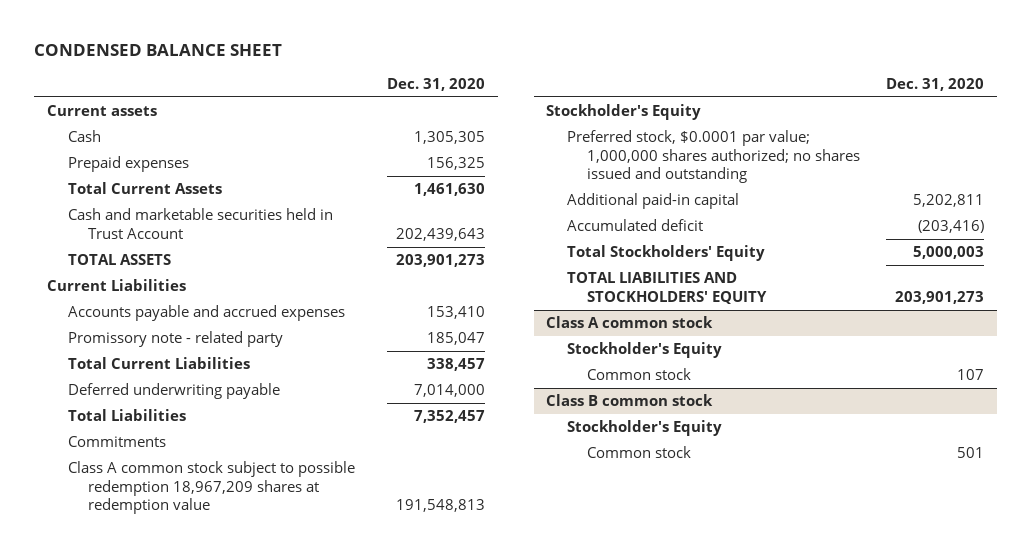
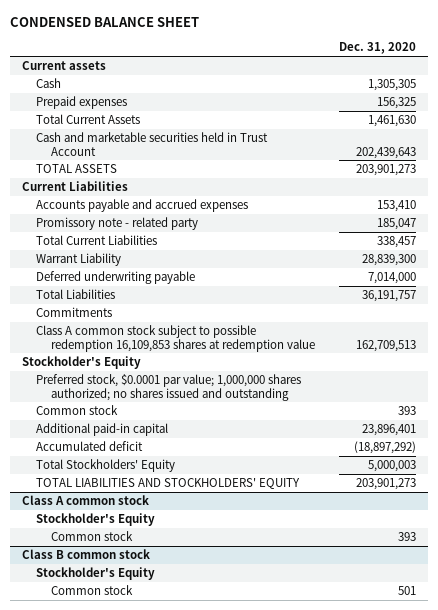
none -> [36,252,122,266] Warrant Liability
[413,410,485,424] 7,352,457 -> [362,289,417,302] 36,191,757
[67,461,355,515] Class A common stock subject to possible redemption 18,967,209 shares at redemption value -> [36,324,316,352] Class A common stock subject to possible redemption 16,109,853 shares at redemption value
[395,499,485,513] 191,548,813 -> [356,339,417,352] 162,709,513
none -> [36,404,119,415] Common stock
[913,194,985,208] 5,202,811 -> [362,423,417,436] 23,896,401
[918,220,985,234] (203,416) -> [354,440,417,454] (18,897,292)
[957,369,985,381] 107 -> [398,531,417,541] 393

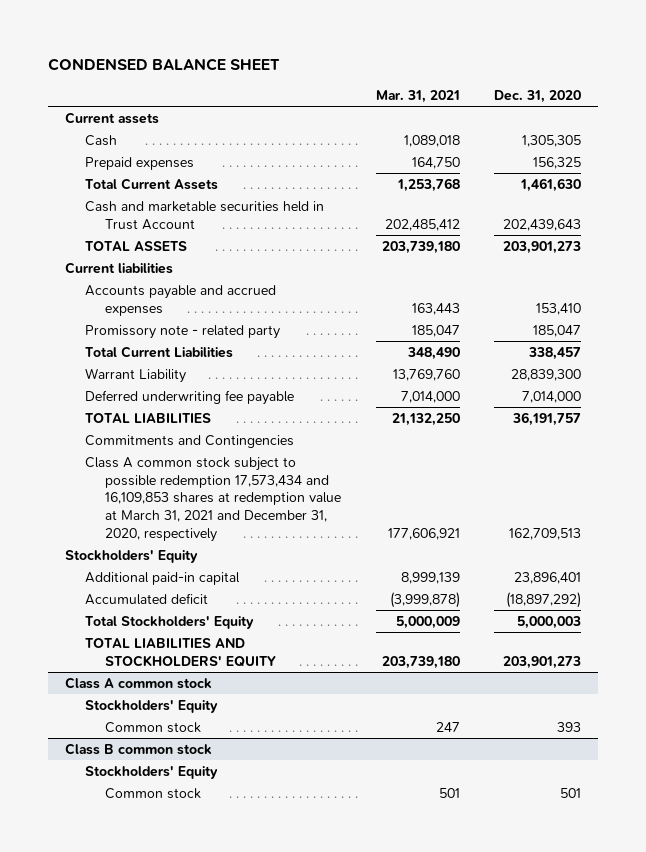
none -> [375,89,460,103] Mar. 31, 2021
[21,180,128,191] Current Liabilities -> [65,261,174,274] Current liabilities
[36,373,302,401] Preferred stock, $0.0001 par value; 1,000,000 shares authorized; no shares issued and outstanding -> none
[36,404,119,415] Common stock -> none
[36,270,196,284] Deferred underwriting payable -> [85,389,295,405] Deferred underwriting fee payable
[36,288,116,299] Total Liabilities -> [85,412,212,423] TOTAL LIABILITIES
[36,306,113,317] Commitments -> [85,434,295,448] Commitments and Contingencies
[36,324,316,352] Class A common stock subject to possible redemption 16,109,853 shares at redemption value -> [85,456,342,543] Class A common stock subject to possible redemption 17,573,434 and 16,109,853 shares at redemption value at March 31, 2021 and December 31, 2020, respectively
[21,355,141,369] Stockholder's Equity -> [65,549,199,563] Stockholders' Equity
[36,512,156,526] Stockholder's Equity -> [85,699,219,713] Stockholders' Equity
[36,566,156,580] Stockholder's Equity -> [85,765,219,779] Stockholders' Equity

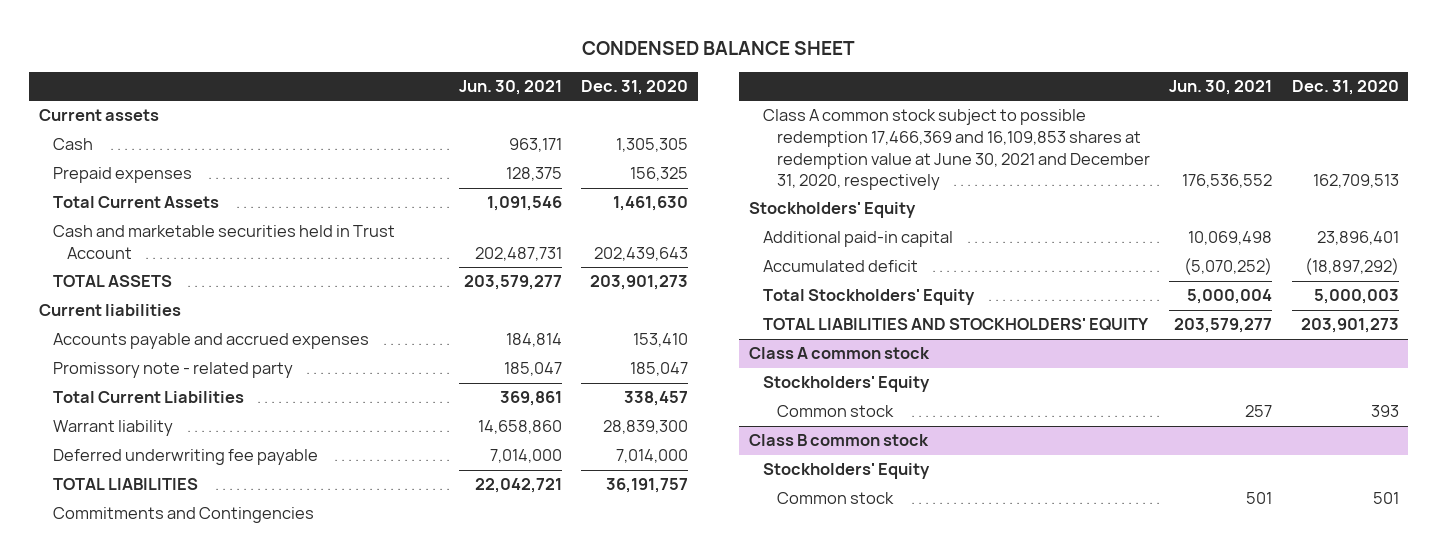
[375,89,460,103] Mar. 31, 2021 -> none
none -> [459,80,563,96] Jun. 30, 2021
[85,367,187,383] Warrant Liability -> [53,420,174,437] Warrant liability
[85,456,342,543] Class A common stock subject to possible redemption 17,573,434 and 16,109,853 shares at redemption value at March 31, 2021 and December 31, 2020, respectively -> [763,109,1151,191] Class A common stock subject to possible redemption 17,466,369 and 16,109,853 shares at redemption value at June 30, 2021 and December 31, 2020, respectively

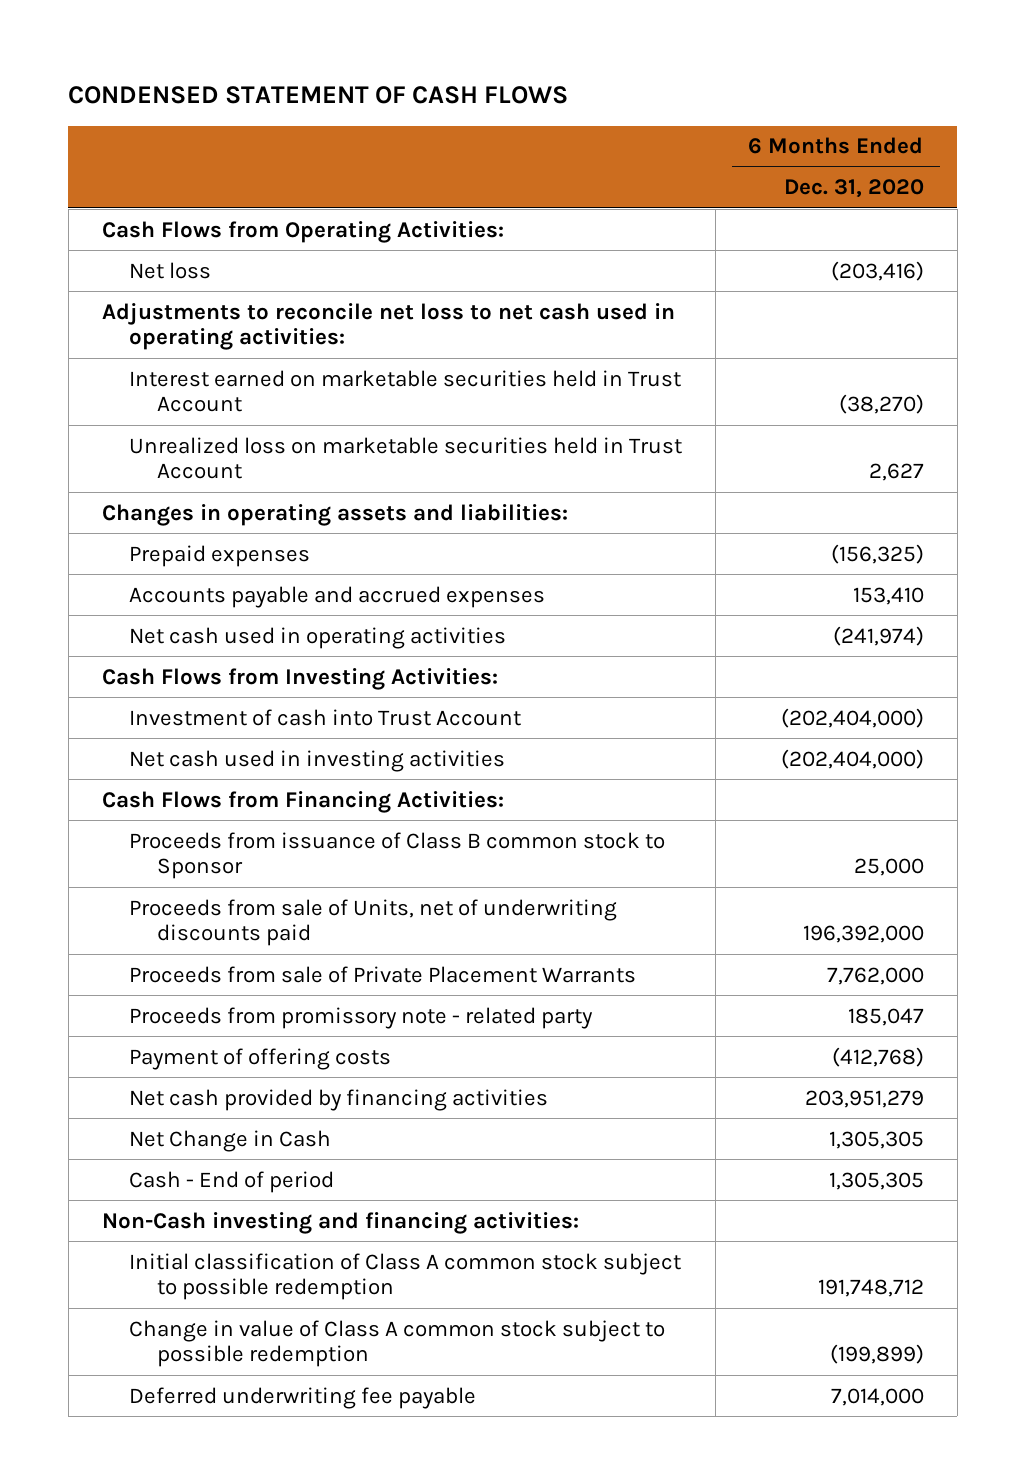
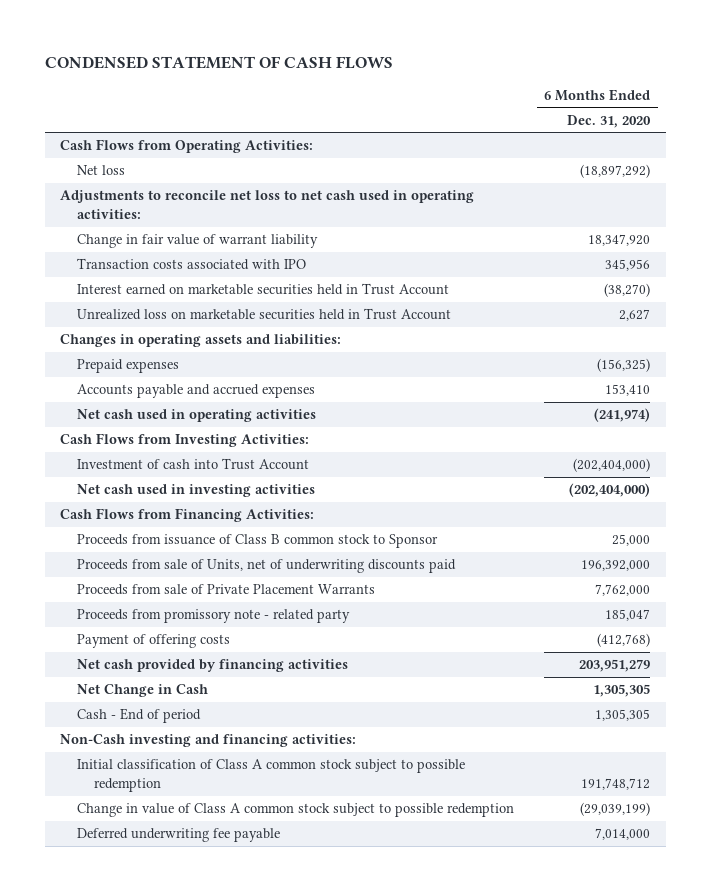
[830,260,924,281] (203,416) -> [580,164,651,179] (18,897,292)
none -> [77,234,319,249] Change in fair value of warrant liability
none -> [77,258,307,271] Transaction costs associated with IPO
[829,1344,924,1365] (199,899) -> [580,802,651,817] (29,039,199)

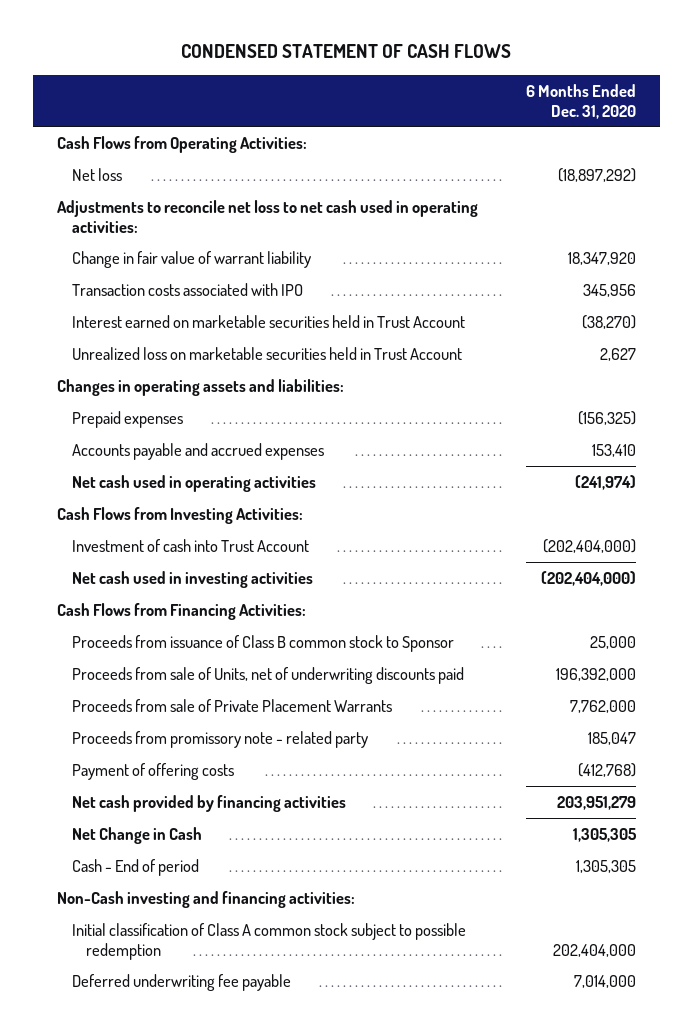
[77,803,515,818] Change in value of Class A common stock subject to possible redemption -> none
[581,778,651,791] 191,748,712 -> [552,943,636,957] 202,404,000

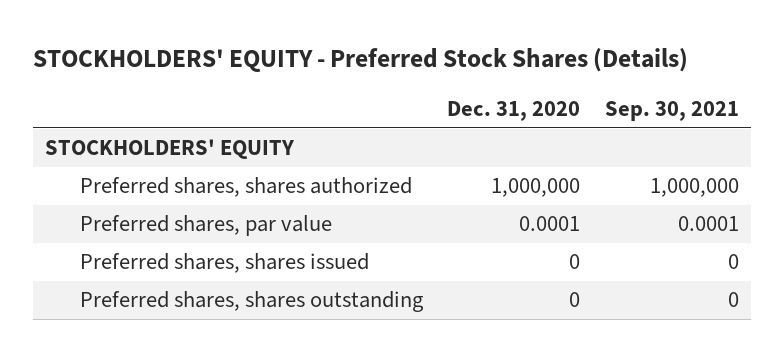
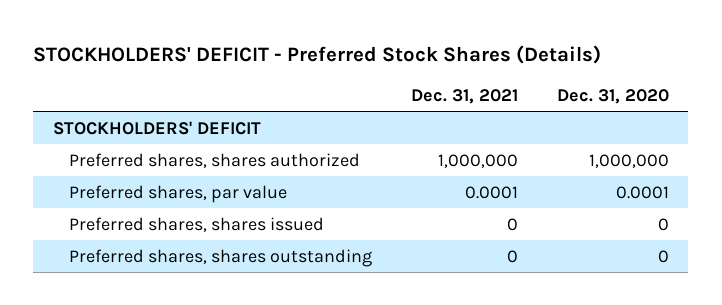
[32,48,688,73] STOCKHOLDERS' EQUITY - Preferred Stock Shares (Details) -> [33,45,602,65] STOCKHOLDERS' DEFICIT - Preferred Stock Shares (Details)
[605,100,740,121] Sep. 30, 2021 -> none
none -> [410,88,518,104] Dec. 31, 2021
[44,139,294,160] STOCKHOLDERS' EQUITY -> [52,120,261,135] STOCKHOLDERS' DEFICIT

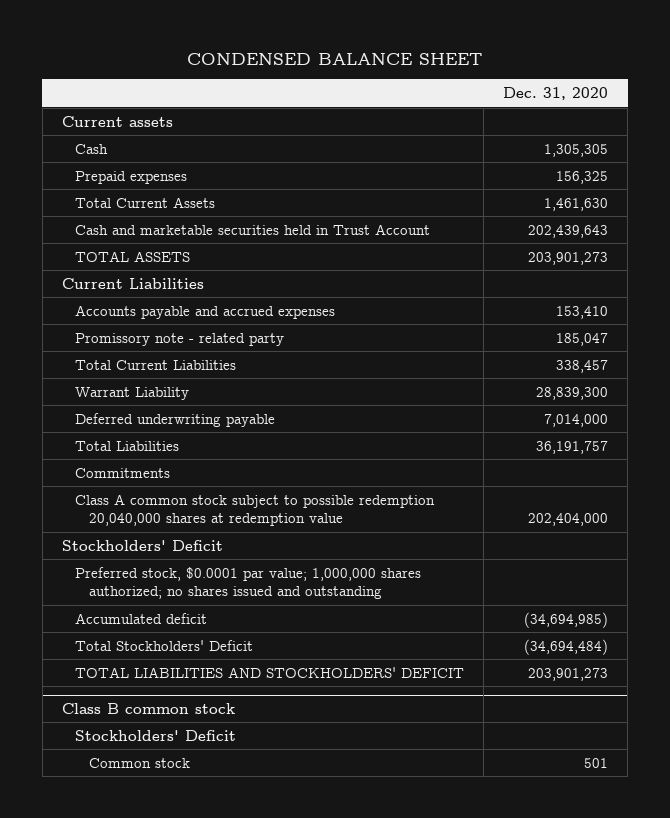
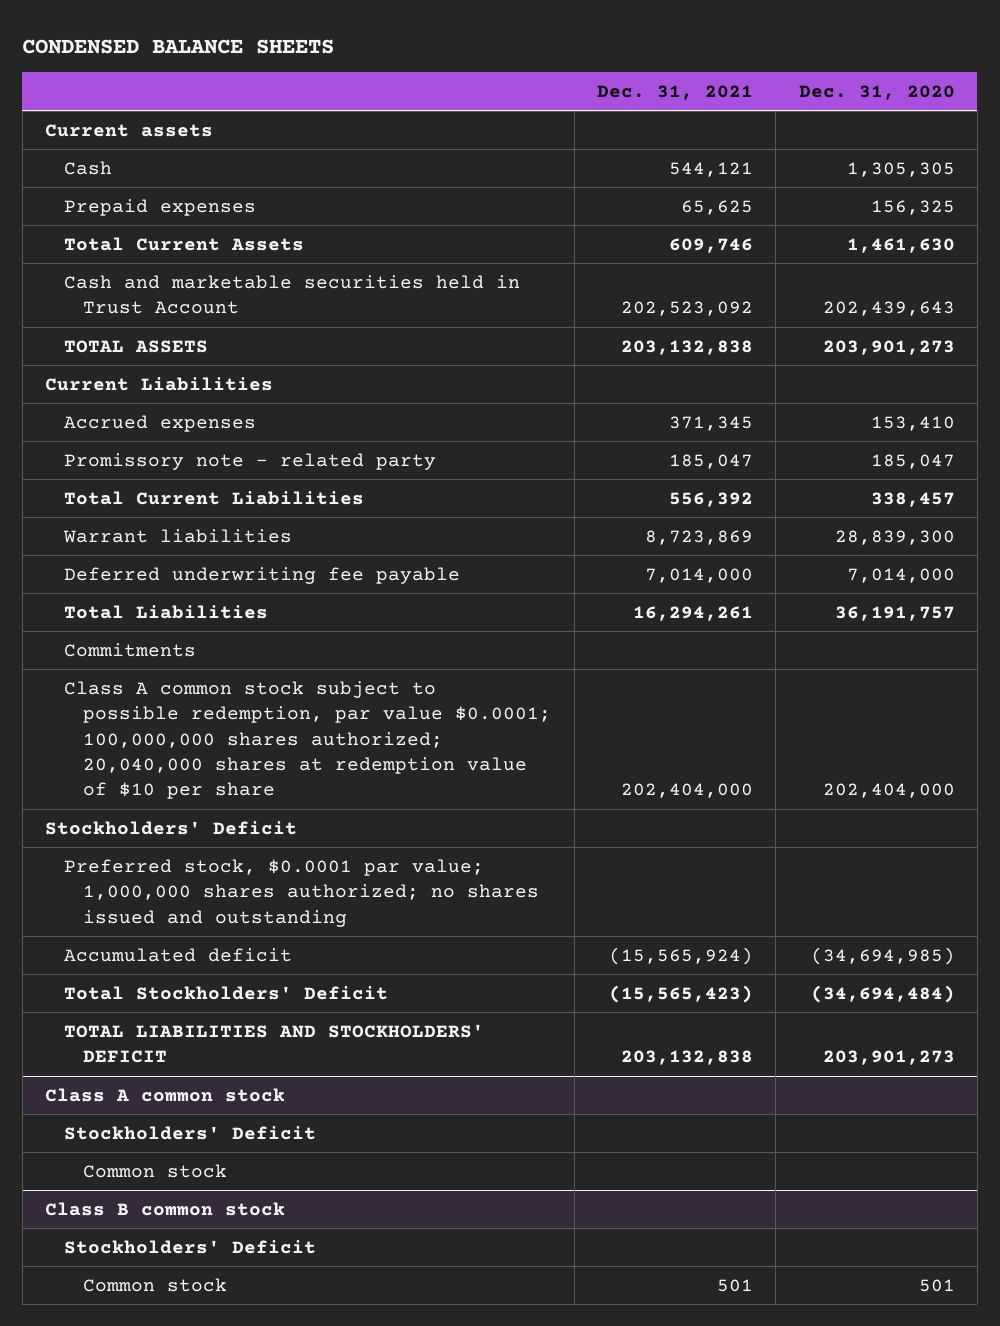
[186,52,482,65] CONDENSED BALANCE SHEET -> [22,38,335,54] CONDENSED BALANCE SHEETS
none -> [596,84,753,100] Dec. 31, 2021
[75,304,336,319] Accounts payable and accrued expenses -> [64,414,257,432] Accrued expenses
[75,386,190,400] Warrant Liability -> [63,528,293,543] Warrant liabilities
[75,412,276,427] Deferred underwriting payable -> [64,566,461,584] Deferred underwriting fee payable
[75,493,436,526] Class A common stock subject to possible redemption 20,040,000 shares at redemption value -> [64,680,552,800] Class A common stock subject to possible redemption, par value $0.0001; 100,000,000 shares authorized; 20,040,000 shares at redemption value of $10 per share
none -> [45,1087,286,1102] Class A common stock
none -> [64,1125,317,1140] Stockholders' Deficit
none -> [83,1163,228,1178] Common stock

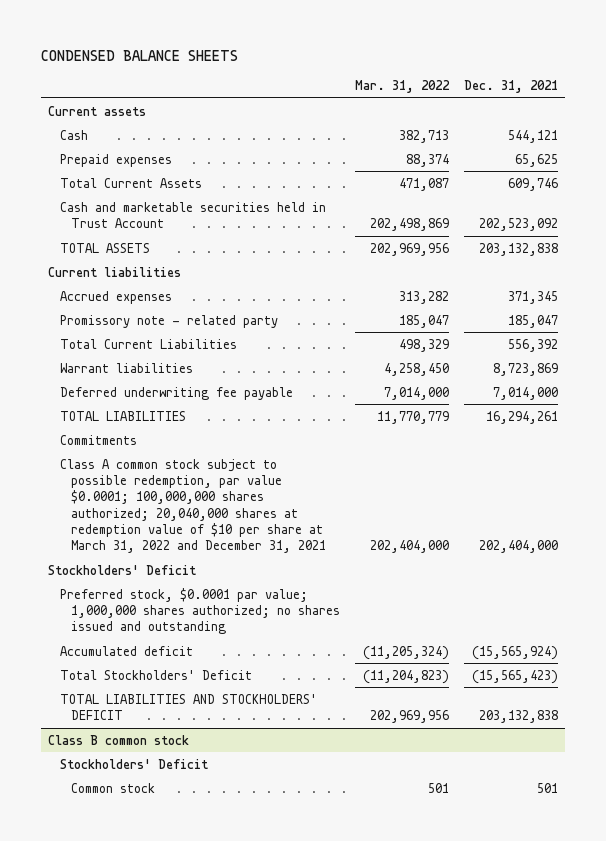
[798,84,955,100] Dec. 31, 2020 -> none
none -> [355,79,451,93] Mar. 31, 2022
[45,376,274,391] Current Liabilities -> [48,266,182,277] Current liabilities
[64,604,269,619] Total Liabilities -> [59,410,186,421] TOTAL LIABILITIES
[64,680,552,800] Class A common stock subject to possible redemption, par value $0.0001; 100,000,000 shares authorized; 20,040,000 shares at redemption value of $10 per share -> [59,458,327,554] Class A common stock subject to possible redemption, par value $0.0001; 100,000,000 shares authorized; 20,040,000 shares at redemption value of $10 per share at March 31, 2022 and December 31, 2021
[45,1087,286,1102] Class A common stock -> none
[64,1125,317,1140] Stockholders' Deficit -> none
[83,1163,228,1178] Common stock -> none

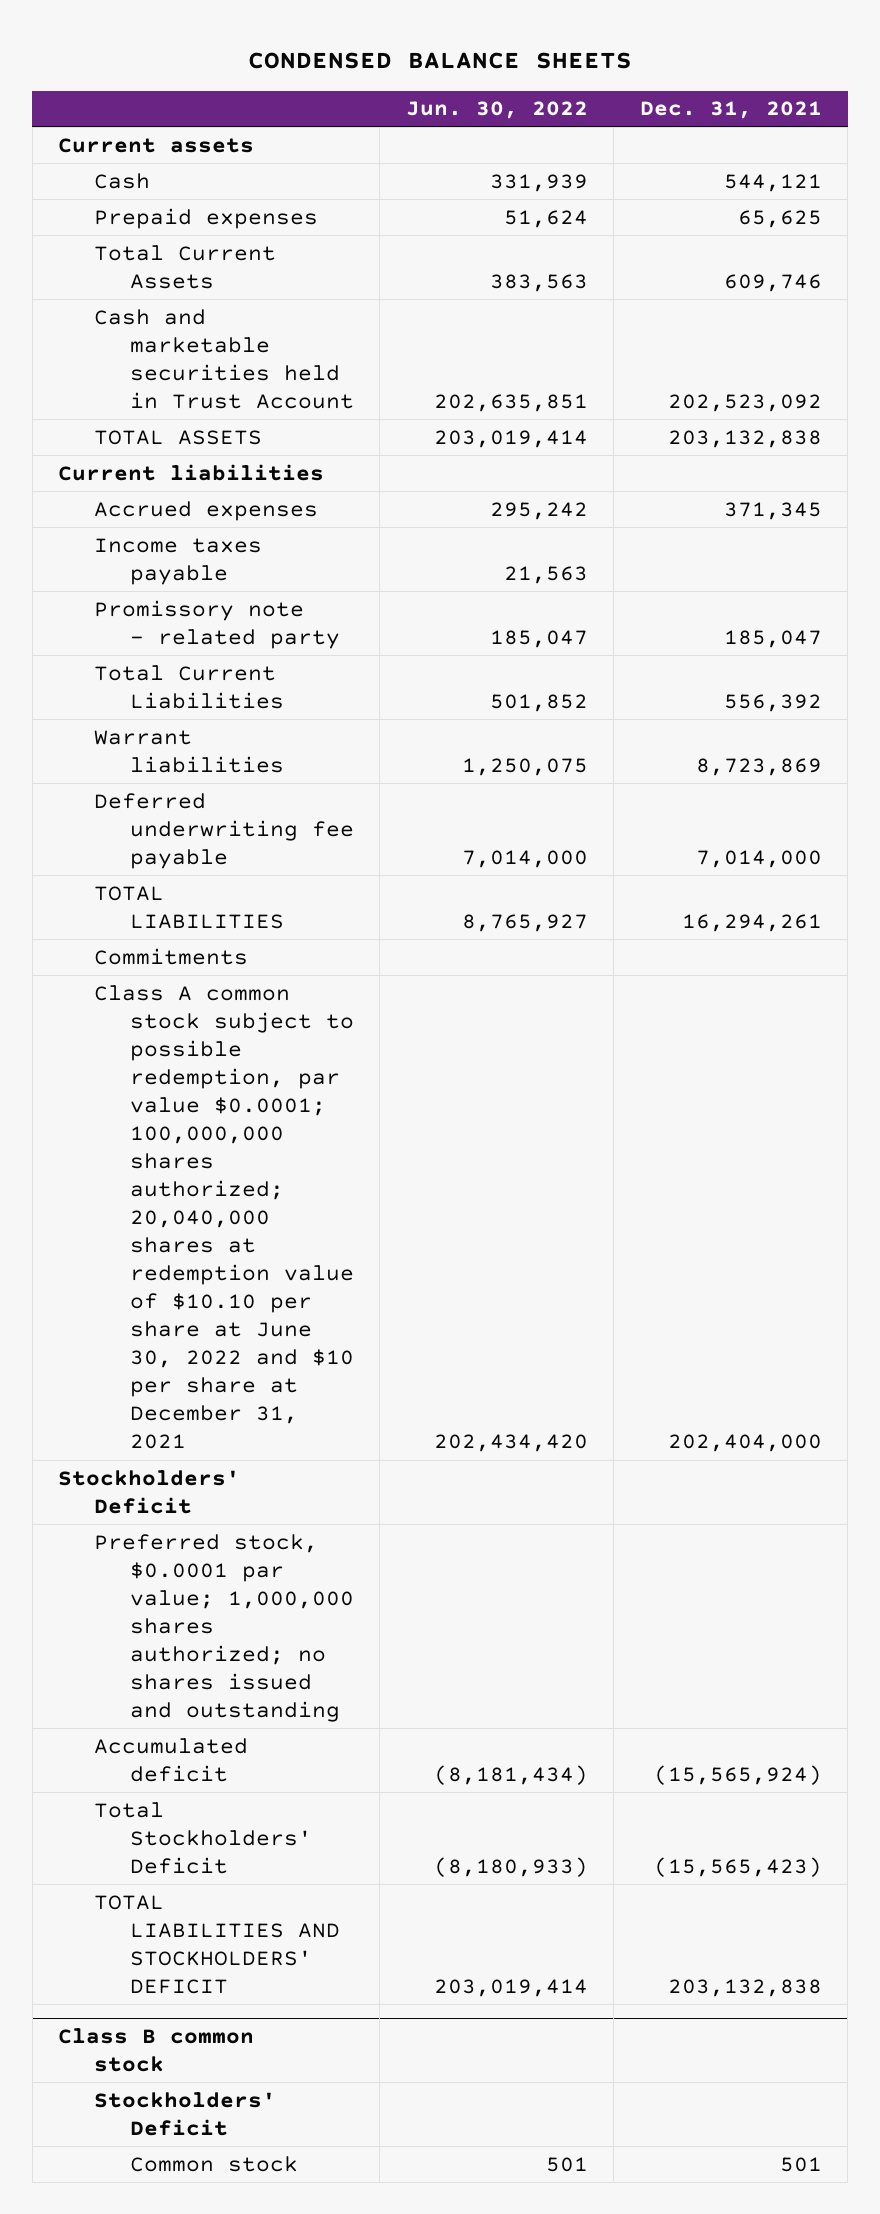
[355,79,451,93] Mar. 31, 2022 -> none
none -> [405,101,588,120] Jun. 30, 2022
none -> [94,537,263,585] Income taxes payable
[59,458,327,554] Class A common stock subject to possible redemption, par value $0.0001; 100,000,000 shares authorized; 20,040,000 shares at redemption value of $10 per share at March 31, 2022 and December 31, 2021 -> [94,984,354,1450] Class A common stock subject to possible redemption, par value $0.0001; 100,000,000 shares authorized; 20,040,000 shares at redemption value of $10.10 per share at June 30, 2022 and $10 per share at December 31, 2021

